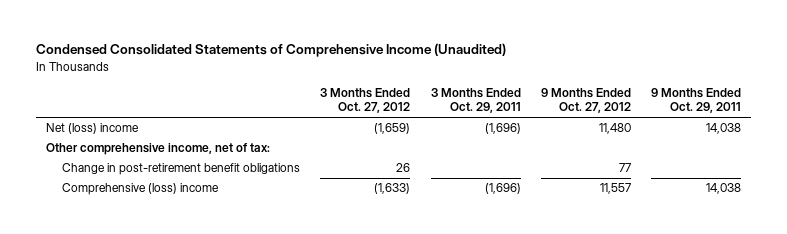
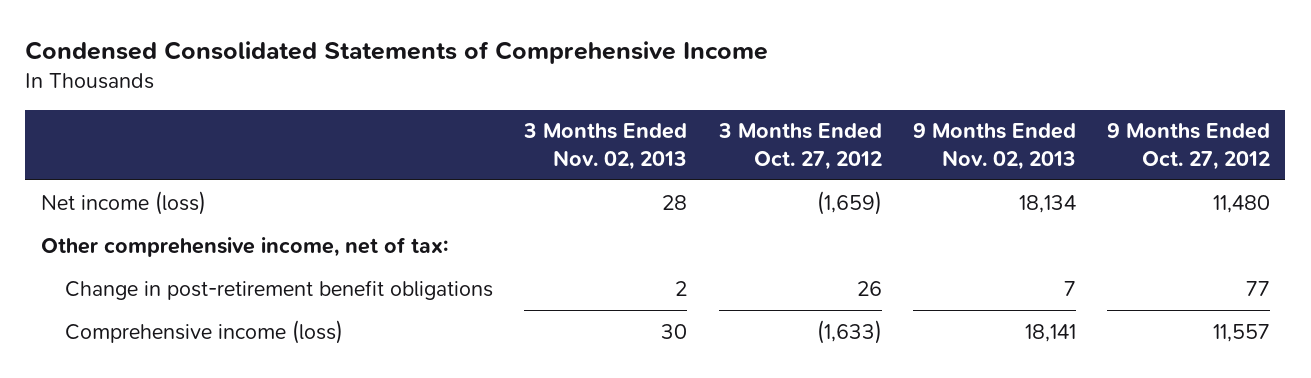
[35,43,506,58] Condensed Consolidated Statements of Comprehensive Income (Unaudited) -> [25,40,769,64] Condensed Consolidated Statements of Comprehensive Income
[430,87,521,114] 3 Months Ended Oct. 29, 2011 -> none
[651,87,742,114] 9 Months Ended Oct. 29, 2011 -> none
none -> [523,123,688,170] 3 Months Ended Nov. 02, 2013
none -> [912,123,1076,170] 9 Months Ended Nov. 02, 2013
[46,123,140,135] Net (loss) income -> [40,190,206,215] Net income (loss)
[62,183,220,196] Comprehensive (loss) income -> [65,319,344,344] Comprehensive income (loss)

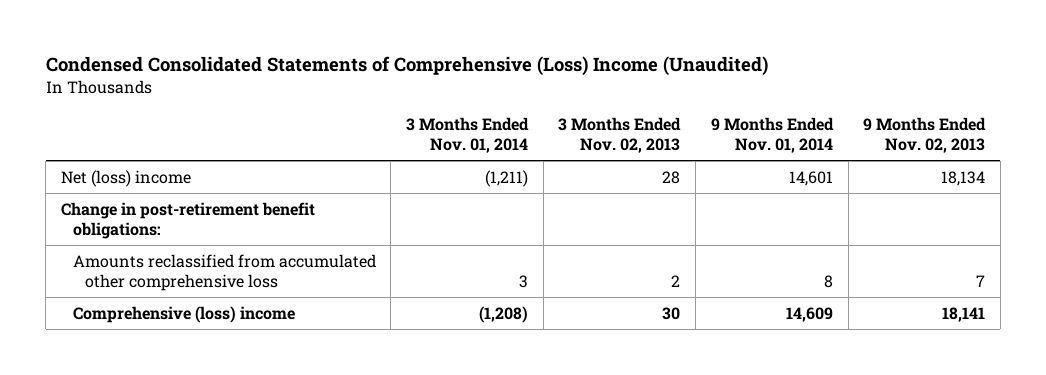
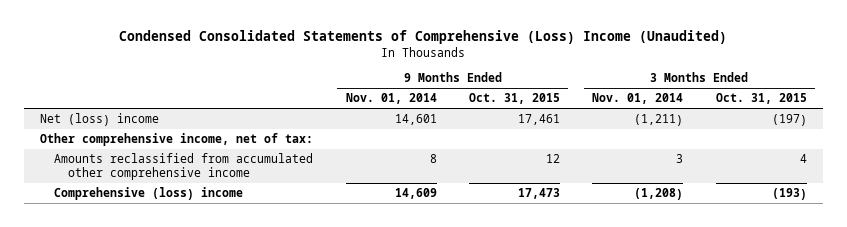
[558,117,682,154] 3 Months Ended Nov. 02, 2013 -> none
[863,117,987,154] 9 Months Ended Nov. 02, 2013 -> none
none -> [468,93,560,105] Oct. 31, 2015
none -> [715,93,807,105] Oct. 31, 2015
[60,201,315,239] Change in post-retirement benefit obligations: -> none
none -> [40,133,314,147] Other comprehensive income, net of tax:
[72,253,376,291] Amounts reclassified from accumulated other comprehensive loss -> [54,153,314,181] Amounts reclassified from accumulated other comprehensive income

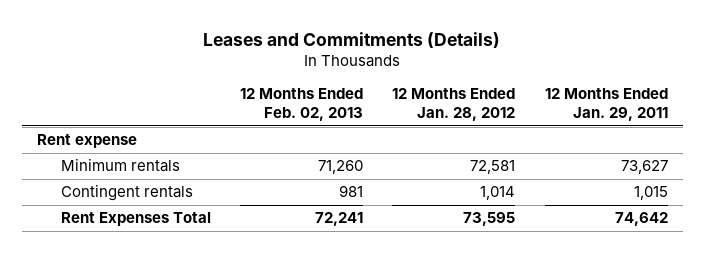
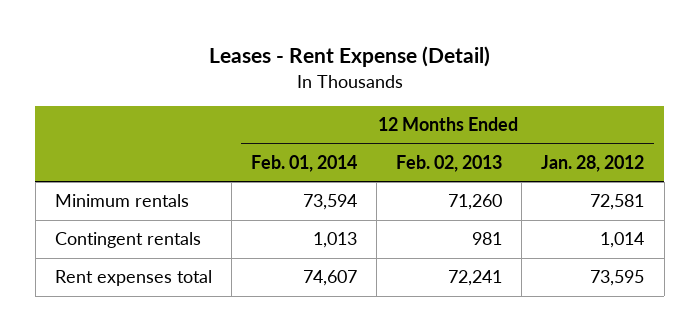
[203,31,501,48] Leases and Commitments (Details) -> [208,46,490,68] Leases - Rent Expense (Detail)
[544,88,668,122] 12 Months Ended Jan. 29, 2011 -> none
none -> [250,154,357,172] Feb. 01, 2014
[36,134,137,149] Rent expense -> none
[60,212,211,227] Rent Expenses Total -> [54,270,212,287] Rent expenses total

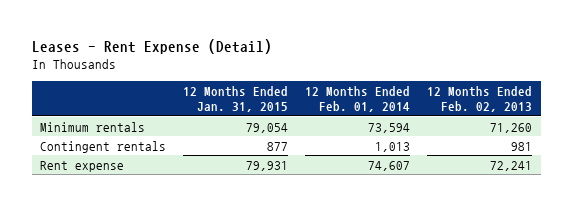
[541,154,645,172] Jan. 28, 2012 -> none
none -> [183,85,289,113] 12 Months Ended Jan. 31, 2015
[54,270,212,287] Rent expenses total -> [40,160,125,172] Rent expense

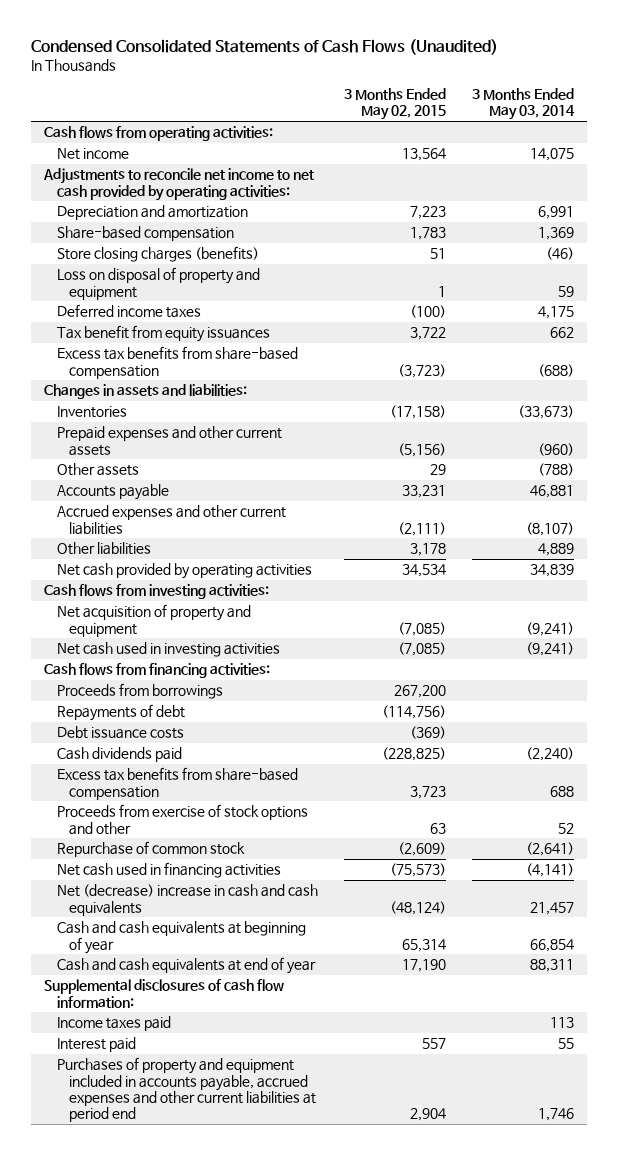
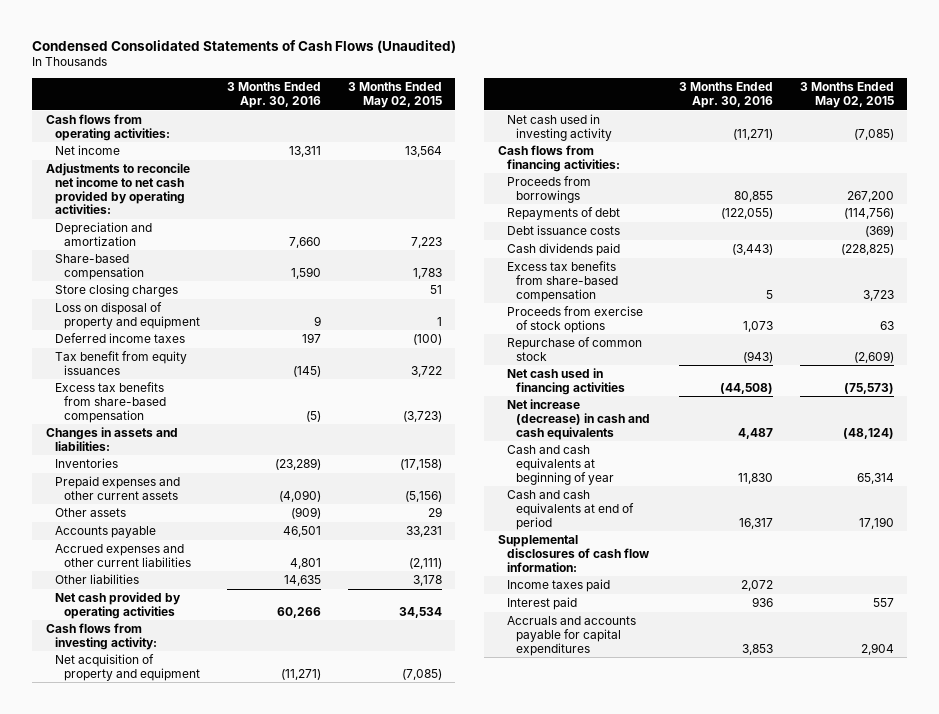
[472,88,576,121] 3 Months Ended May 03, 2014 -> none
none -> [226,82,321,109] 3 Months Ended Apr. 30, 2016
[56,246,259,263] Store closing charges (benefits) -> [54,284,178,298] Store closing charges
[43,584,269,600] Cash flows from investing activities: -> [45,623,157,650] Cash flows from investing activity:
[56,642,280,658] Net cash used in investing activities -> [507,114,613,141] Net cash used in investing activity
[56,804,308,835] Proceeds from exercise of stock options and other -> [507,306,644,333] Proceeds from exercise of stock options
[56,884,318,916] Net (decrease) increase in cash and cash equivalents -> [507,399,651,440] Net increase (decrease) in cash and cash equivalents
[56,957,316,975] Cash and cash equivalents at end of year -> [507,490,635,530] Cash and cash equivalents at end of period
[56,1057,317,1123] Purchases of property and equipment included in accounts payable, accrued expenses and other current liabilities at period end -> [507,616,637,656] Accruals and accounts payable for capital expenditures

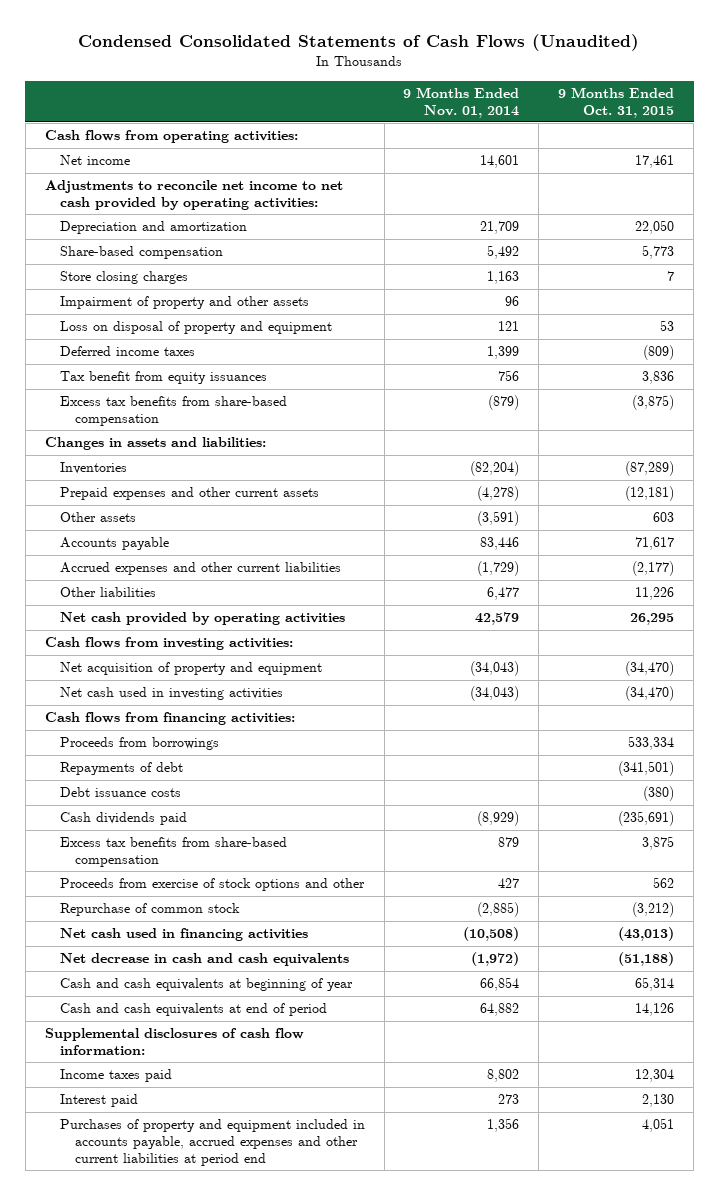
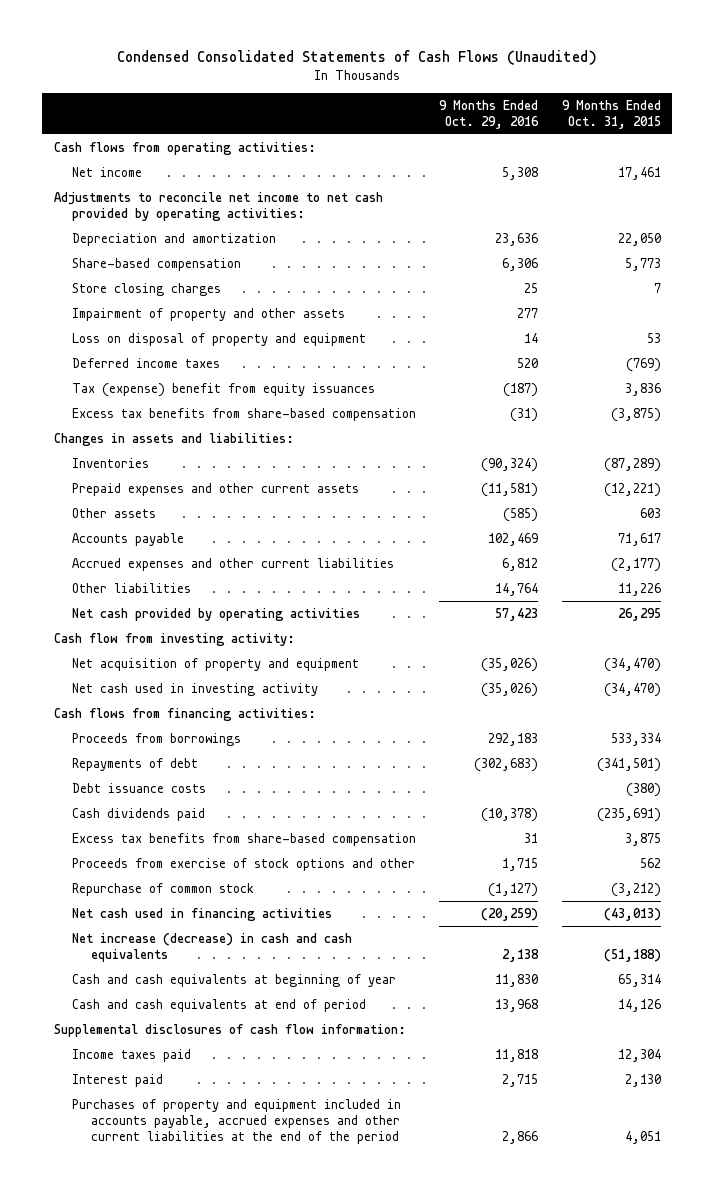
[403,86,520,118] 9 Months Ended Nov. 01, 2014 -> none
none -> [439,99,540,129] 9 Months Ended Oct. 29, 2016
[643,345,675,361] (809) -> [625,357,661,372] (769)
[59,371,267,385] Tax benefit from equity issuances -> [72,382,376,397] Tax (expense) benefit from equity issuances
[625,486,675,502] (12,181) -> [603,482,661,497] (12,221)
[44,637,293,651] Cash flows from investing activities: -> [53,632,295,646] Cash flow from investing activity:
[59,687,283,701] Net cash used in investing activities -> [72,682,319,696] Net cash used in investing activity
[59,953,349,967] Net decrease in cash and cash equivalents -> [72,932,353,962] Net increase (decrease) in cash and cash equivalents
[59,1119,365,1166] Purchases of property and equipment included in accounts payable, accrued expenses and other current liabilities at period end -> [72,1098,402,1144] Purchases of property and equipment included in accounts payable, accrued expenses and other current liabilities at the end of the period

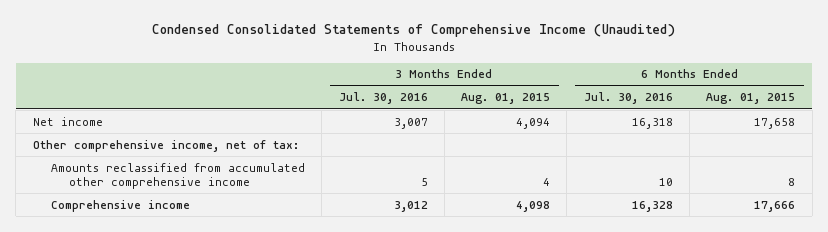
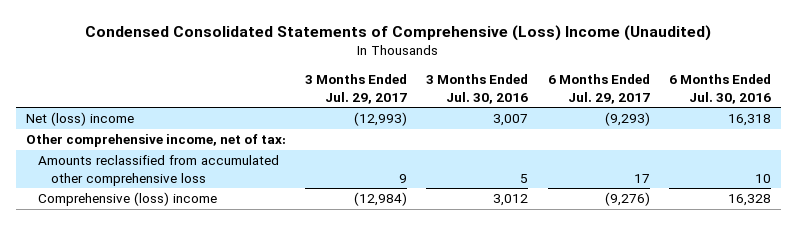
[151,24,675,38] Condensed Consolidated Statements of Comprehensive Income (Unaudited) -> [85,25,712,42] Condensed Consolidated Statements of Comprehensive (Loss) Income (Unaudited)
[461,93,551,105] Aug. 01, 2015 -> none
[706,93,796,105] Aug. 01, 2015 -> none
none -> [304,74,407,104] 3 Months Ended Jul. 29, 2017
none -> [547,74,650,104] 6 Months Ended Jul. 29, 2017
[32,116,103,126] Net income -> [25,112,134,127] Net (loss) income
[51,162,306,189] Amounts reclassified from accumulated other comprehensive income -> [38,155,280,186] Amounts reclassified from accumulated other comprehensive loss
[51,199,191,212] Comprehensive income -> [38,192,218,207] Comprehensive (loss) income

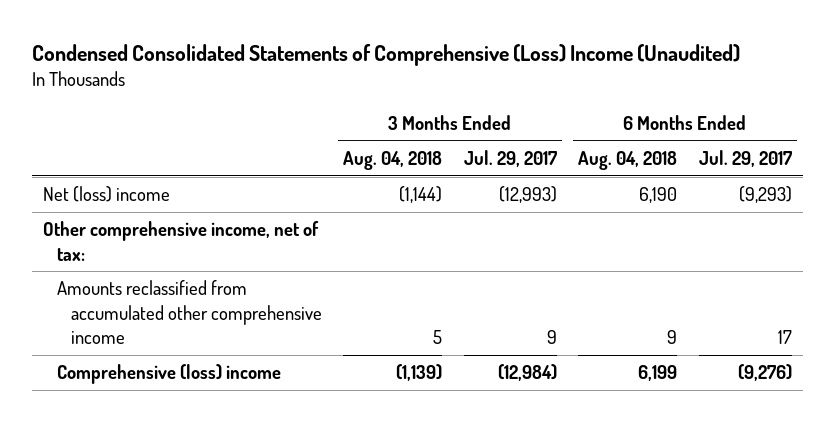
[426,74,529,104] 3 Months Ended Jul. 30, 2016 -> none
[668,74,771,104] 6 Months Ended Jul. 30, 2016 -> none
none -> [343,150,443,170] Aug. 04, 2018
none -> [578,150,678,170] Aug. 04, 2018
[38,155,280,186] Amounts reclassified from accumulated other comprehensive loss -> [56,280,322,344] Amounts reclassified from accumulated other comprehensive income

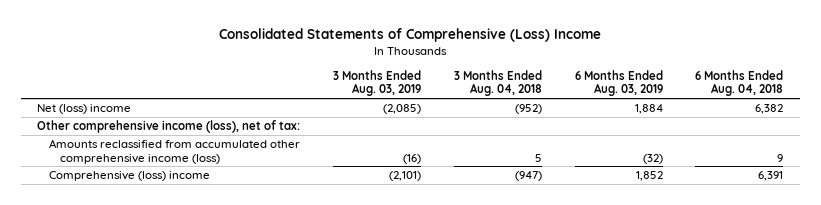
[32,44,741,67] Condensed Consolidated Statements of Comprehensive (Loss) Income (Unaudited) -> [219,28,602,43] Consolidated Statements of Comprehensive (Loss) Income
[463,149,557,167] Jul. 29, 2017 -> none
[698,149,792,167] Jul. 29, 2017 -> none
none -> [333,69,422,97] 3 Months Ended Aug. 03, 2019
none -> [574,69,663,97] 6 Months Ended Aug. 03, 2019
[399,186,443,204] (1,144) -> [514,103,542,114] (952)
[639,187,678,204] 6,190 -> [755,103,784,114] 6,382
[42,221,319,261] Other comprehensive income, net of tax: -> [37,119,301,133] Other comprehensive income (loss), net of tax:
[56,280,322,344] Amounts reclassified from accumulated other comprehensive income -> [48,138,300,164] Amounts reclassified from accumulated other comprehensive income (loss)
[396,364,443,382] (1,139) -> [514,170,542,181] (947)
[638,365,678,382] 6,199 -> [758,170,784,181] 6,391

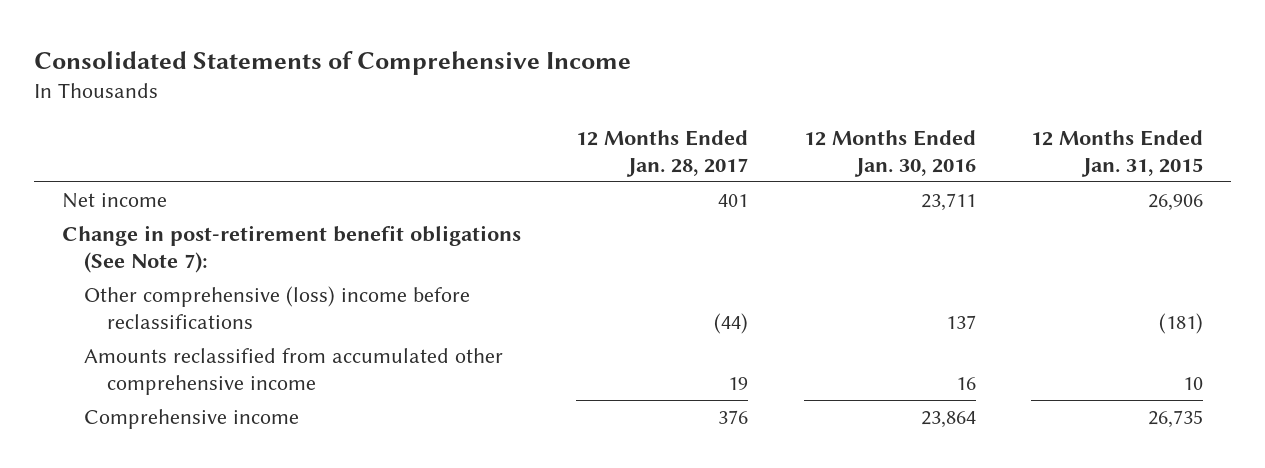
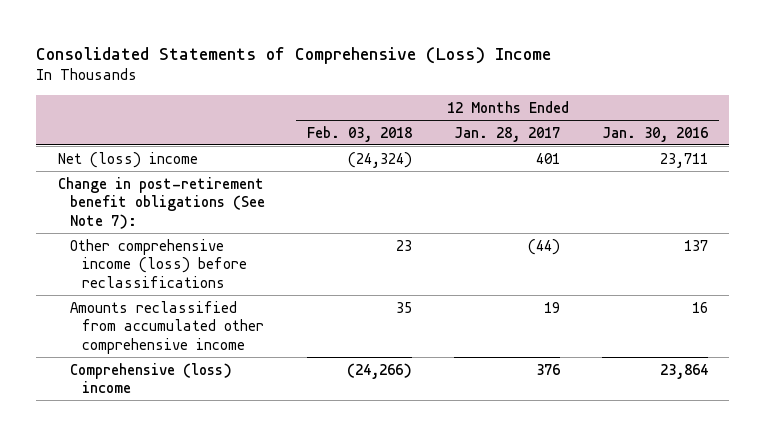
[34,50,632,75] Consolidated Statements of Comprehensive Income -> [36,46,552,64] Consolidated Statements of Comprehensive (Loss) Income
[1031,129,1204,177] 12 Months Ended Jan. 31, 2015 -> none
none -> [306,125,412,142] Feb. 03, 2018
[61,193,167,209] Net income -> [57,151,198,168] Net (loss) income
[84,286,471,330] Other comprehensive (loss) income before reclassifications -> [69,238,247,288] Other comprehensive income (loss) before reclassifications
[84,409,300,430] Comprehensive income -> [69,362,232,394] Comprehensive (loss) income

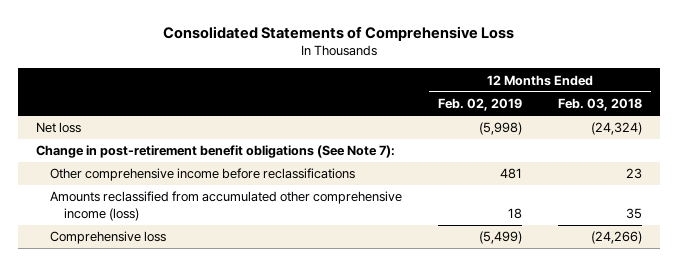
[36,46,552,64] Consolidated Statements of Comprehensive (Loss) Income -> [162,25,514,41] Consolidated Statements of Comprehensive Loss
[454,126,561,142] Jan. 28, 2017 -> none
[602,126,709,142] Jan. 30, 2016 -> none
none -> [437,98,522,112] Feb. 02, 2019
[57,151,198,168] Net (loss) income -> [35,122,81,134] Net loss
[69,238,247,288] Other comprehensive income (loss) before reclassifications -> [49,168,355,182] Other comprehensive income before reclassifications
[69,300,264,354] Amounts reclassified from accumulated other comprehensive income -> [49,191,402,222] Amounts reclassified from accumulated other comprehensive income (loss)
[69,362,232,394] Comprehensive (loss) income -> [49,231,166,245] Comprehensive loss

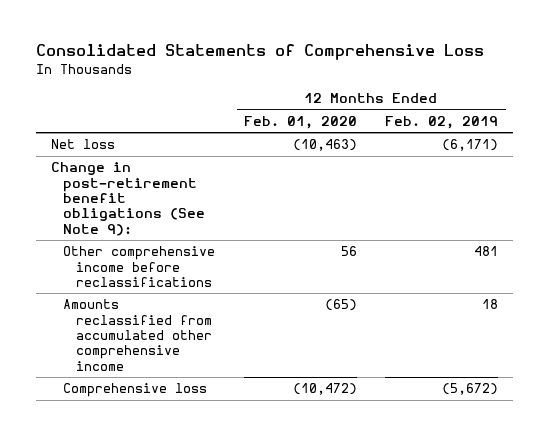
[557,98,642,112] Feb. 03, 2018 -> none
none -> [243,115,357,129] Feb. 01, 2020
[478,122,522,136] (5,998) -> [442,139,499,152] (6,171)
[35,145,395,159] Change in post-retirement benefit obligations (See Note 7): -> [50,162,206,236] Change in post-retirement benefit obligations (See Note 9):
[49,191,402,222] Amounts reclassified from accumulated other comprehensive income (loss) -> [63,299,212,371] Amounts reclassified from accumulated other comprehensive income
[478,231,522,245] (5,499) -> [442,383,499,396] (5,672)

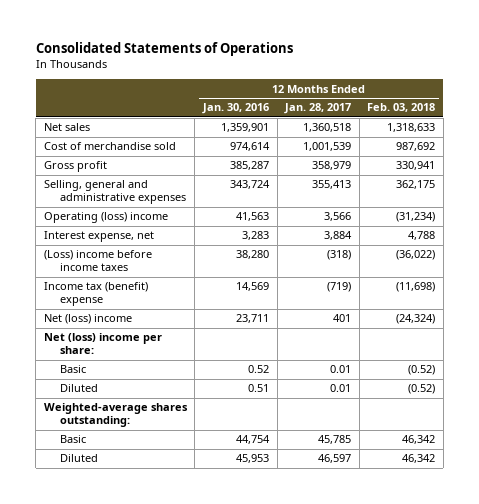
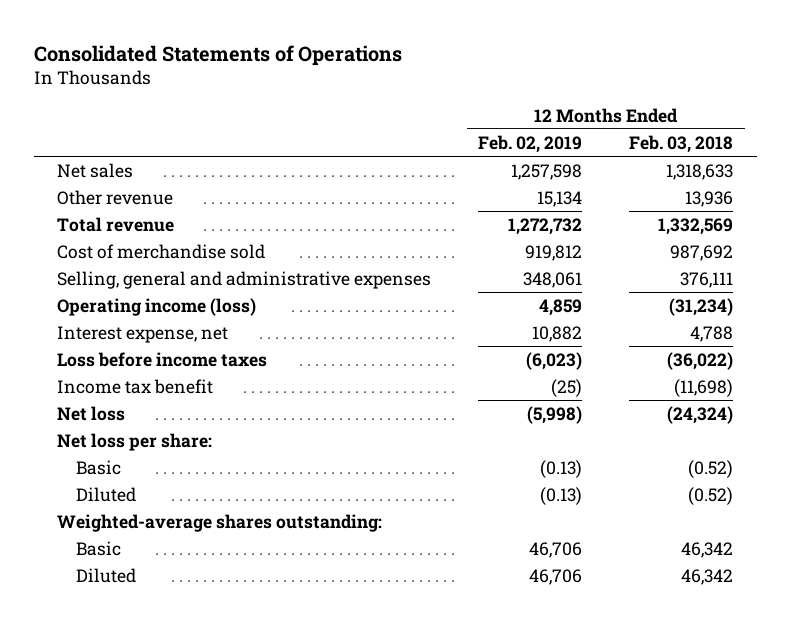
[201,103,269,115] Jan. 30, 2016 -> none
[284,103,352,115] Jan. 28, 2017 -> none
none -> [478,134,583,153] Feb. 02, 2019
none -> [57,189,174,205] Other revenue
none -> [57,216,175,232] Total revenue
[43,161,107,173] Gross profit -> none
[396,180,436,190] 362,175 -> [680,271,734,288] 376,111
[43,212,168,224] Operating (loss) income -> [57,297,257,316] Operating income (loss)
[43,250,152,272] (Loss) income before income taxes -> [57,351,268,367] Loss before income taxes
[43,282,148,307] Income tax (benefit) expense -> [57,378,214,394] Income tax benefit
[43,314,132,325] Net (loss) income -> [57,405,126,421] Net loss
[43,333,162,355] Net (loss) income per share: -> [57,432,213,451] Net loss per share:

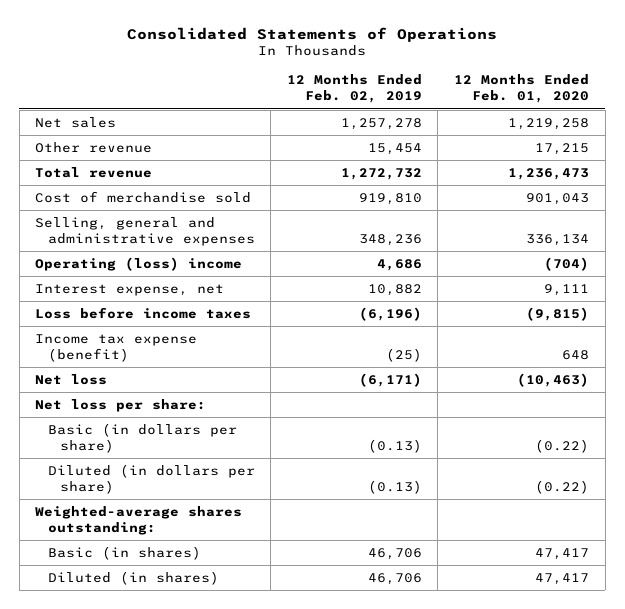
[629,134,734,153] Feb. 03, 2018 -> none
none -> [454,74,590,104] 12 Months Ended Feb. 01, 2020
[511,163,583,180] 1,257,598 -> [340,117,422,130] 1,257,278
[537,190,583,207] 15,134 -> [367,142,422,155] 15,454
[525,244,583,261] 919,812 -> [358,192,422,205] 919,810
[523,271,583,288] 348,061 -> [358,233,422,246] 348,236
[57,297,257,316] Operating income (loss) -> [35,256,243,271] Operating (loss) income
[539,298,583,316] 4,859 -> [376,258,422,271] 4,686
[526,351,583,370] (6,023) -> [358,306,422,321] (6,196)
[57,378,214,394] Income tax benefit -> [35,333,198,362] Income tax expense (benefit)
[527,405,583,424] (5,998) -> [358,372,422,387] (6,171)
[76,459,122,475] Basic -> [47,422,237,453] Basic (in dollars per share)
[76,486,137,502] Diluted -> [47,463,255,494] Diluted (in dollars per share)
[76,540,122,556] Basic -> [47,545,201,560] Basic (in shares)
[76,567,137,583] Diluted -> [47,570,219,585] Diluted (in shares)

